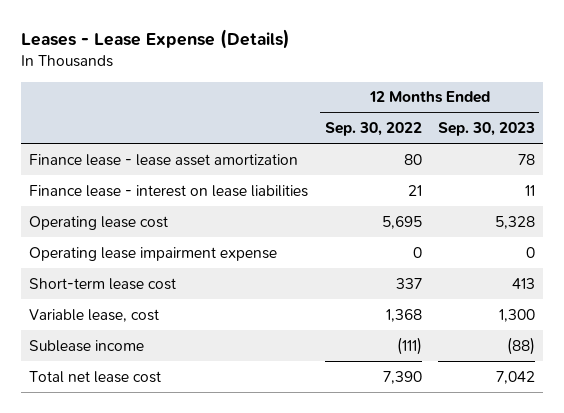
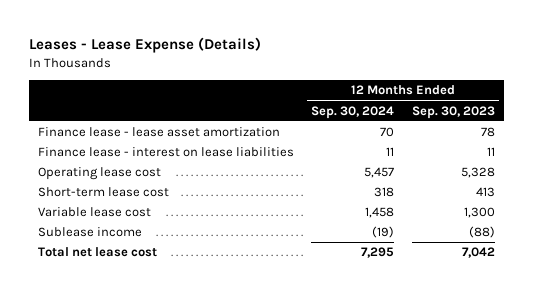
[324,122,422,137] Sep. 30, 2022 -> none
none -> [311,105,395,119] Sep. 30, 2024
[29,246,278,261] Operating lease impairment expense -> none
[29,308,160,322] Variable lease, cost -> [37,207,151,218] Variable lease cost

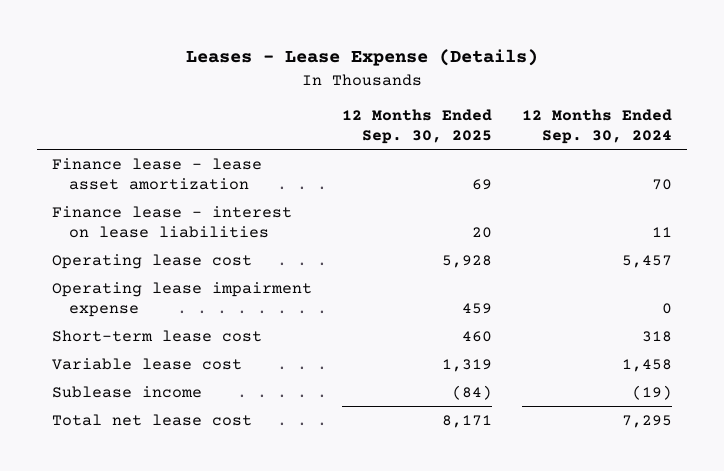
[411,105,495,119] Sep. 30, 2023 -> none
none -> [341,109,492,144] 12 Months Ended Sep. 30, 2025
none -> [51,281,312,317] Operating lease impairment expense

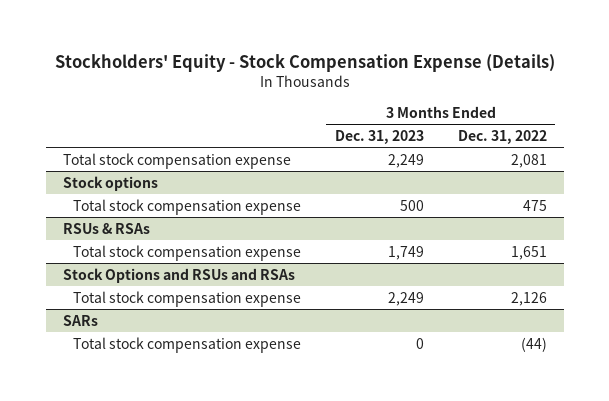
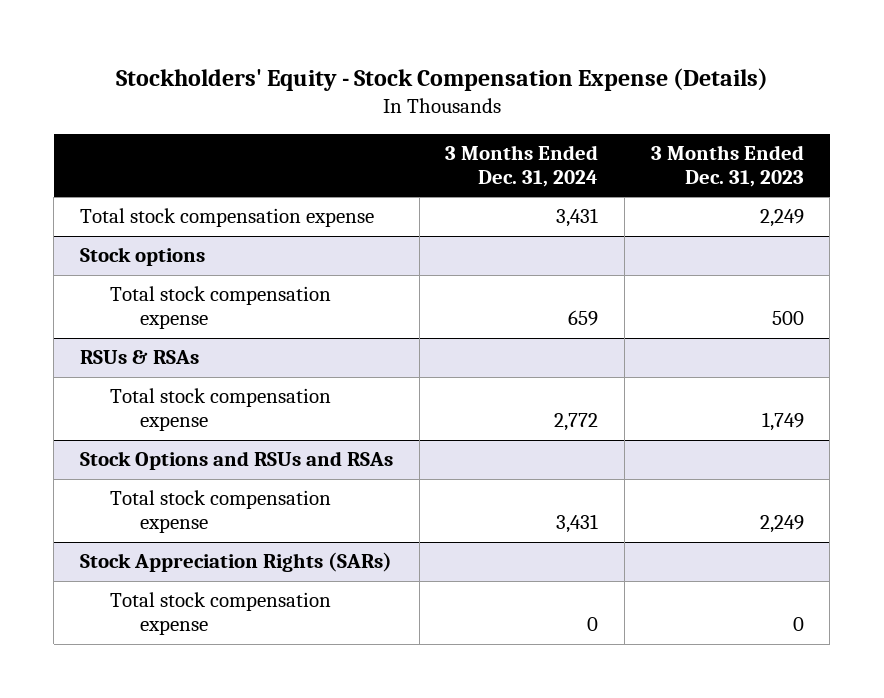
[457,129,547,144] Dec. 31, 2022 -> none
none -> [445,145,599,187] 3 Months Ended Dec. 31, 2024
[62,314,98,326] SARs -> [80,552,393,573] Stock Appreciation Rights (SARs)

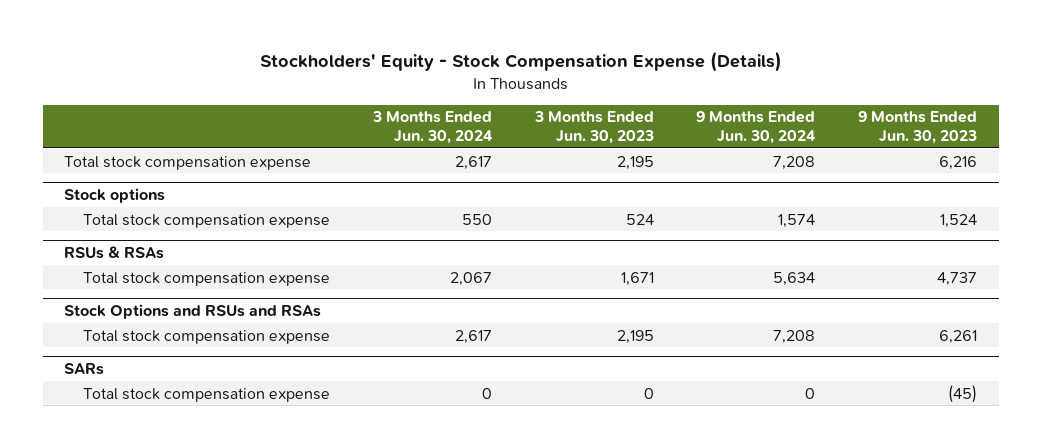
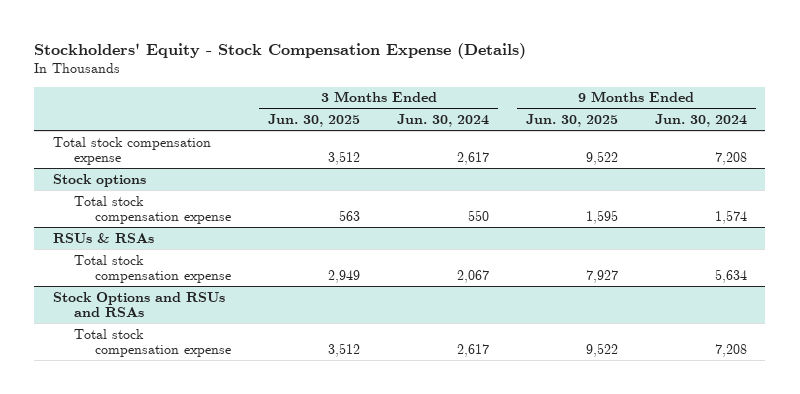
[533,111,654,144] 3 Months Ended Jun. 30, 2023 -> none
[858,111,978,144] 9 Months Ended Jun. 30, 2023 -> none
none -> [268,114,361,128] Jun. 30, 2025
none -> [526,114,619,128] Jun. 30, 2025
[64,362,105,375] SARs -> none
[82,387,330,402] Total stock compensation expense -> none

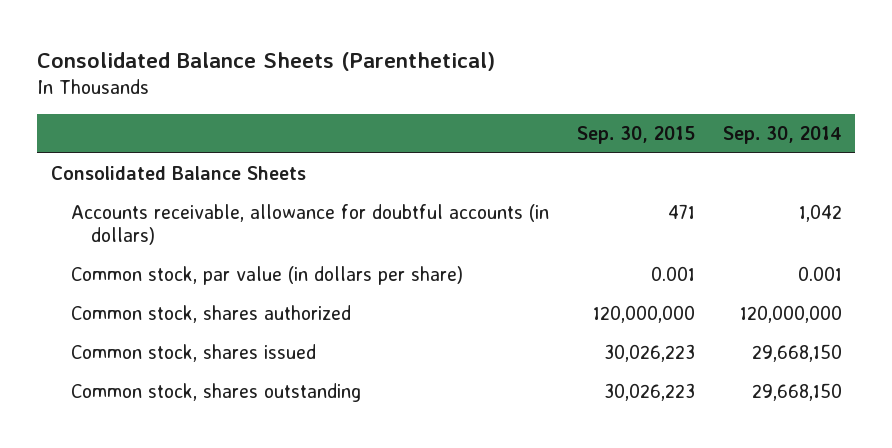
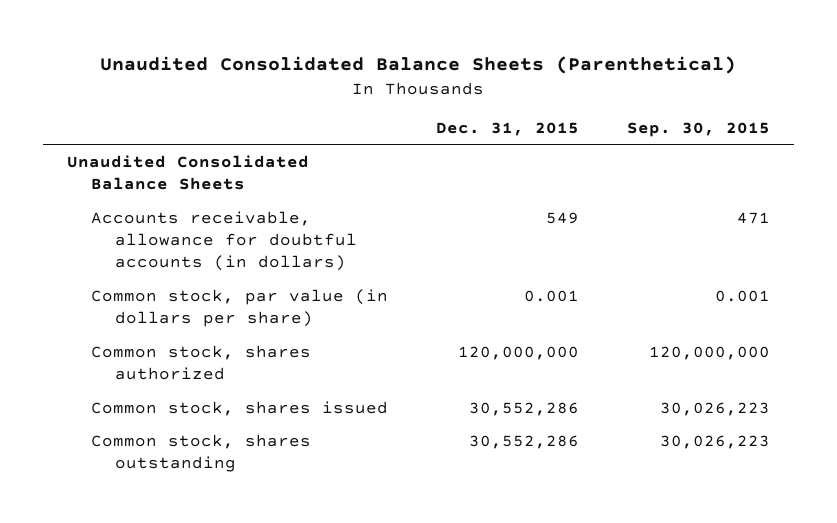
[37,51,496,71] Consolidated Balance Sheets (Parenthetical) -> [100,56,737,75] Unaudited Consolidated Balance Sheets (Parenthetical)
[722,126,842,145] Sep. 30, 2014 -> none
none -> [435,121,579,136] Dec. 31, 2015
[50,165,306,180] Consolidated Balance Sheets -> [67,154,310,190] Unaudited Consolidated Balance Sheets

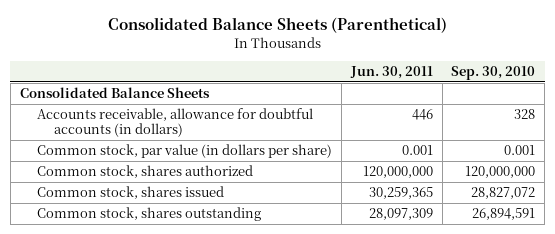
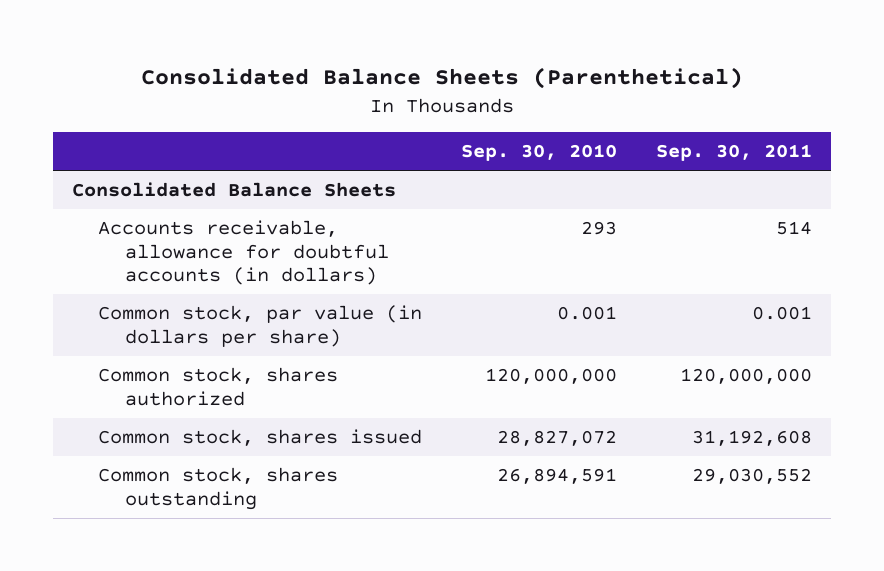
[349,65,433,79] Jun. 30, 2011 -> none
none -> [655,144,812,162] Sep. 30, 2011
[514,109,536,120] 328 -> [581,221,618,236] 293

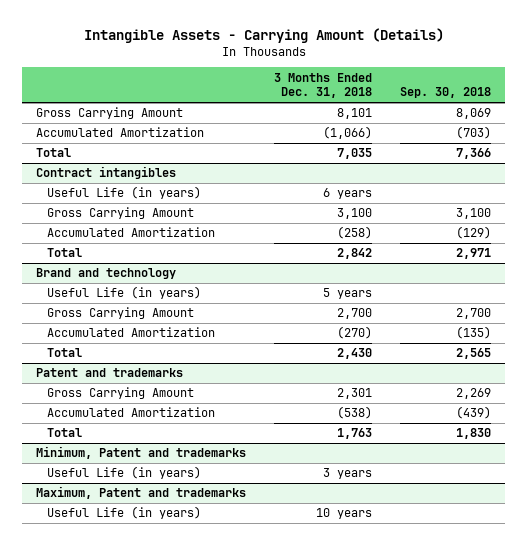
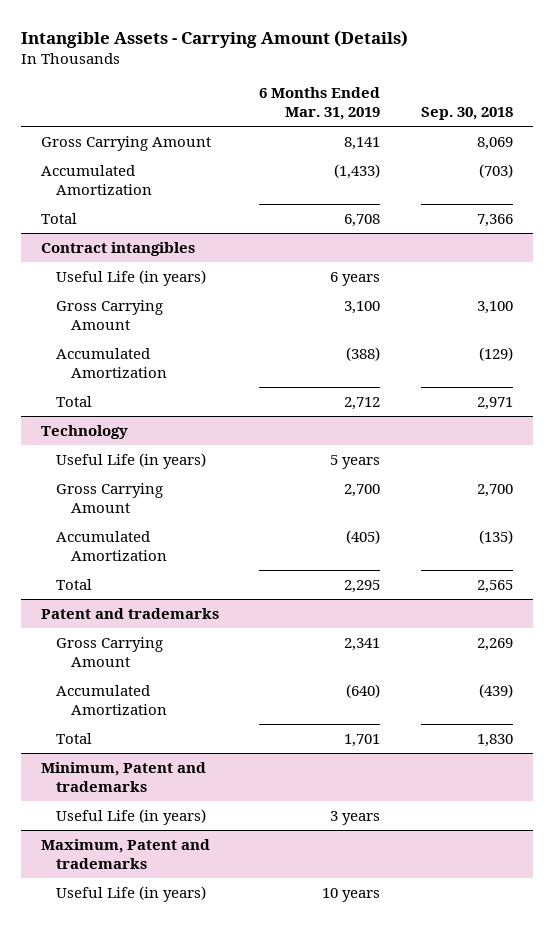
[274,72,373,99] 3 Months Ended Dec. 31, 2018 -> none
none -> [259,87,381,121] 6 Months Ended Mar. 31, 2019
[35,268,176,280] Brand and technology -> [40,424,128,439] Technology

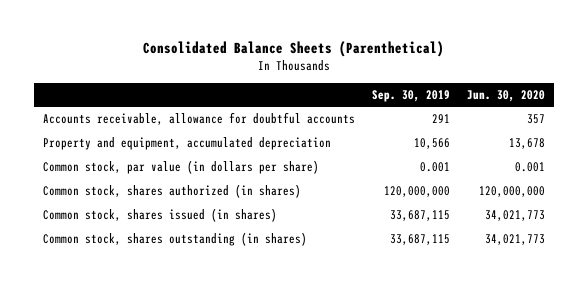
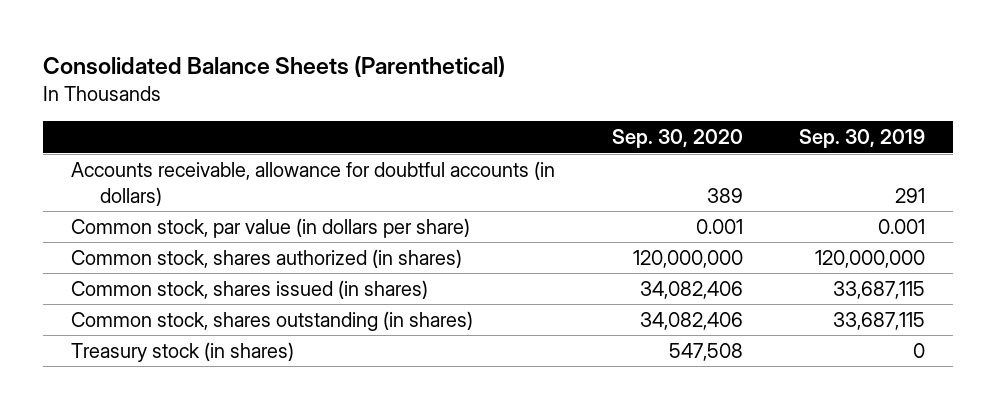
[467,89,546,102] Jun. 30, 2020 -> none
none -> [611,129,743,149] Sep. 30, 2020
[42,137,331,151] Property and equipment, accumulated depreciation -> none
[42,112,355,126] Accounts receivable, allowance for doubtful accounts -> [71,161,556,206] Accounts receivable, allowance for doubtful accounts (in dollars)
none -> [71,342,295,363] Treasury stock (in shares)

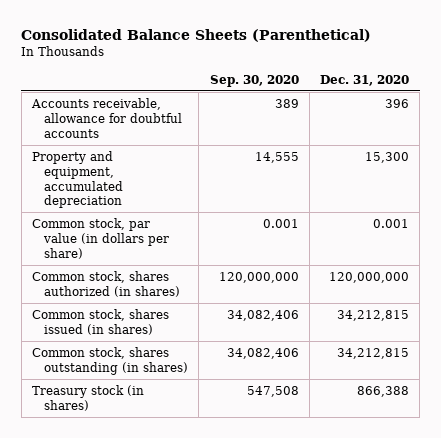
[799,129,926,149] Sep. 30, 2019 -> none
none -> [319,74,409,86] Dec. 31, 2020
[71,161,556,206] Accounts receivable, allowance for doubtful accounts (in dollars) -> [30,97,183,138] Accounts receivable, allowance for doubtful accounts
none -> [31,150,124,209] Property and equipment, accumulated depreciation

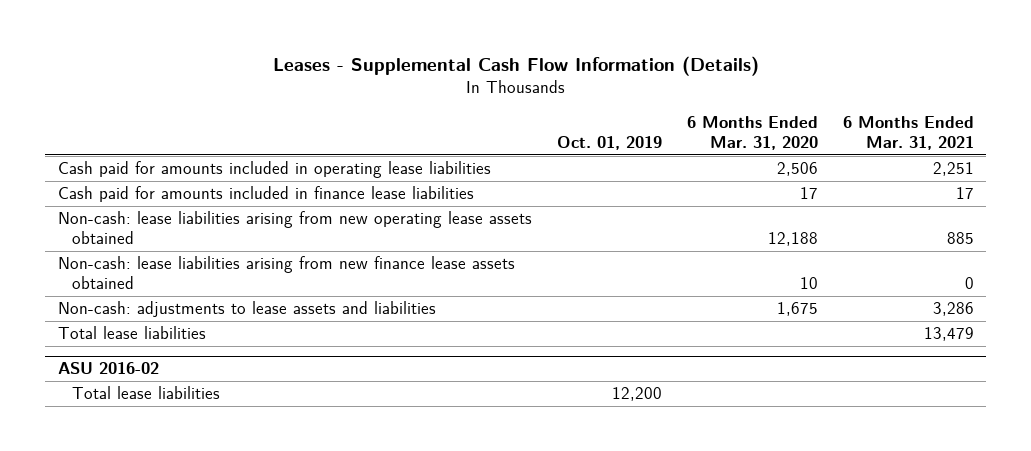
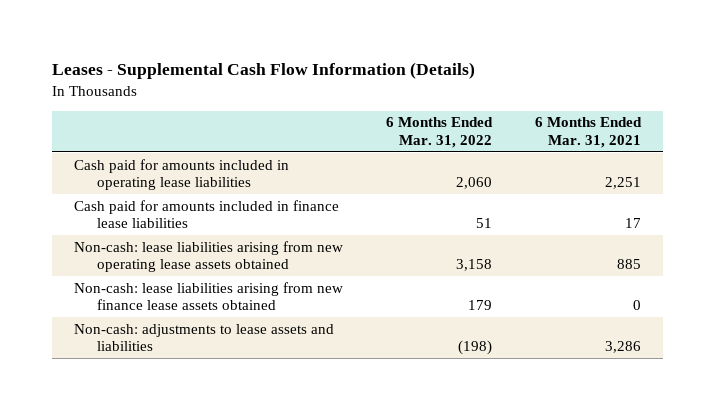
[556,136,662,151] Oct. 01, 2019 -> none
[686,116,818,151] 6 Months Ended Mar. 31, 2020 -> none
none -> [386,117,494,148] 6 Months Ended Mar. 31, 2022
[57,326,206,340] Total lease liabilities -> none
[57,362,159,375] ASU 2016-02 -> none
[72,386,221,400] Total lease liabilities -> none

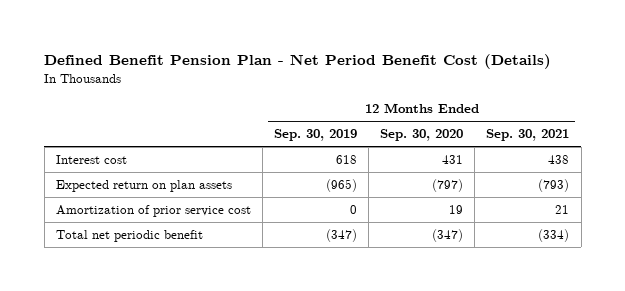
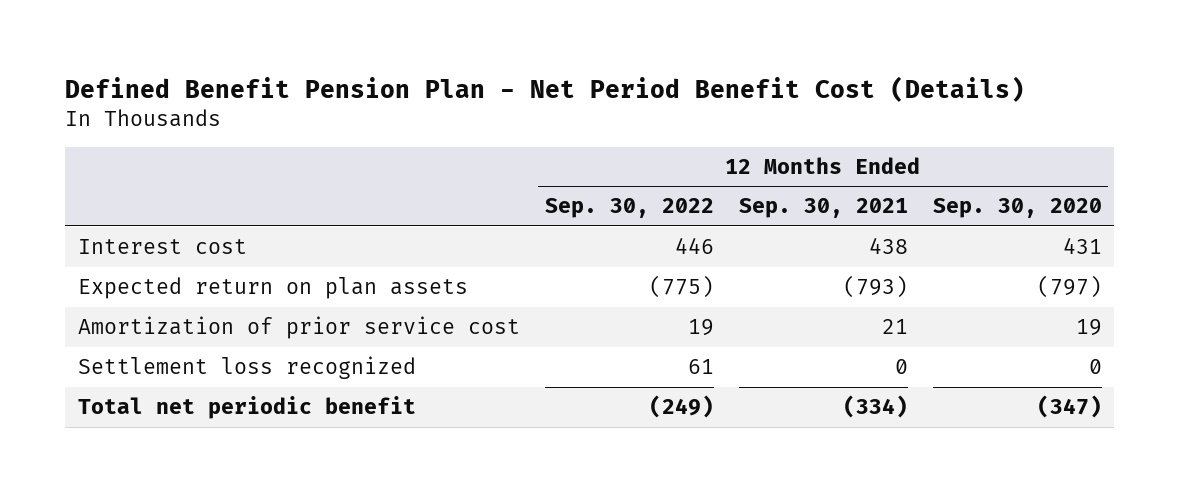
[274,129,358,142] Sep. 30, 2019 -> none
none -> [544,198,714,219] Sep. 30, 2022
none -> [77,356,416,380] Settlement loss recognized

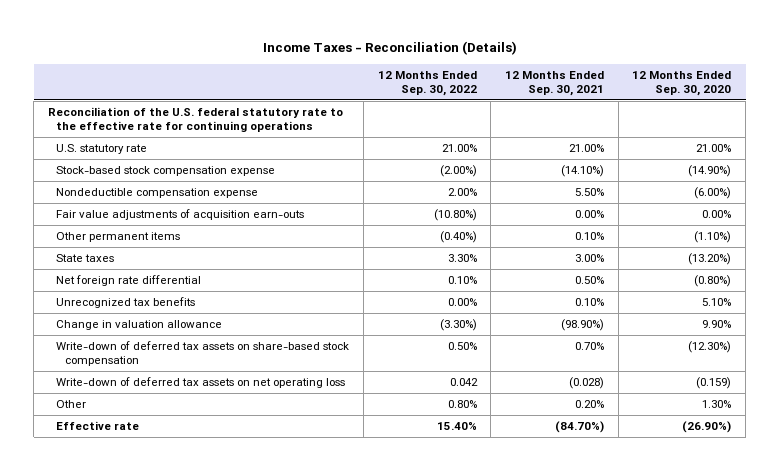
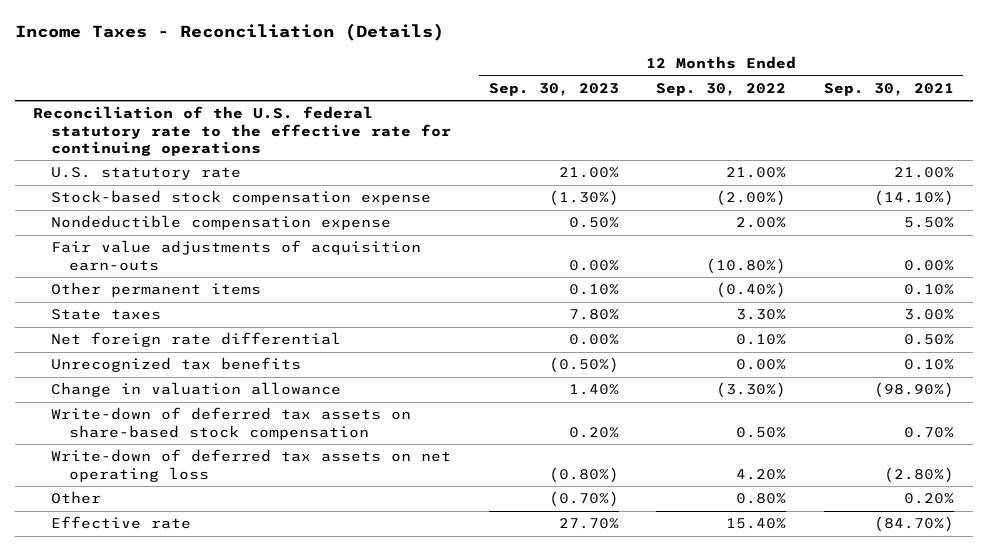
[632,70,732,96] 12 Months Ended Sep. 30, 2020 -> none
none -> [488,82,619,96] Sep. 30, 2023
[449,378,478,387] 0.042 -> [736,468,787,480] 4.20%
[568,377,604,390] (0.028) -> [883,466,954,483] (2.80%)

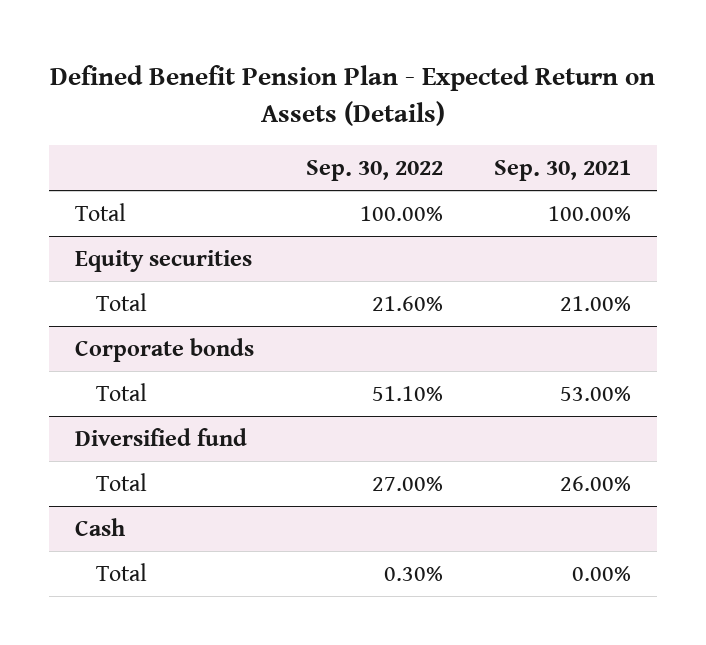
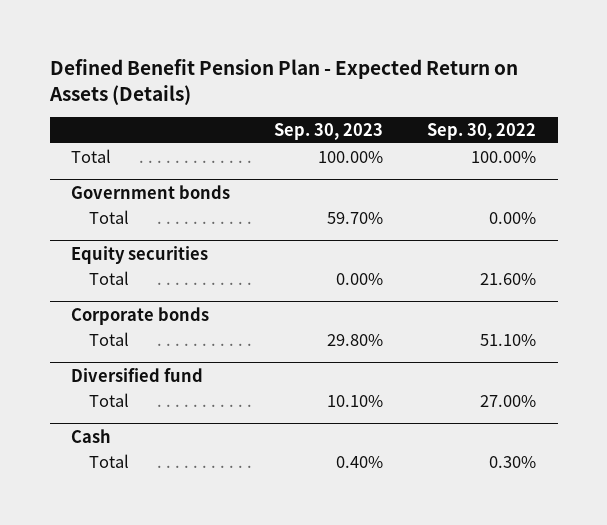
[494,159,632,181] Sep. 30, 2021 -> none
none -> [274,123,384,141] Sep. 30, 2023
none -> [71,184,231,199] Government bonds
none -> [88,209,129,224] Total

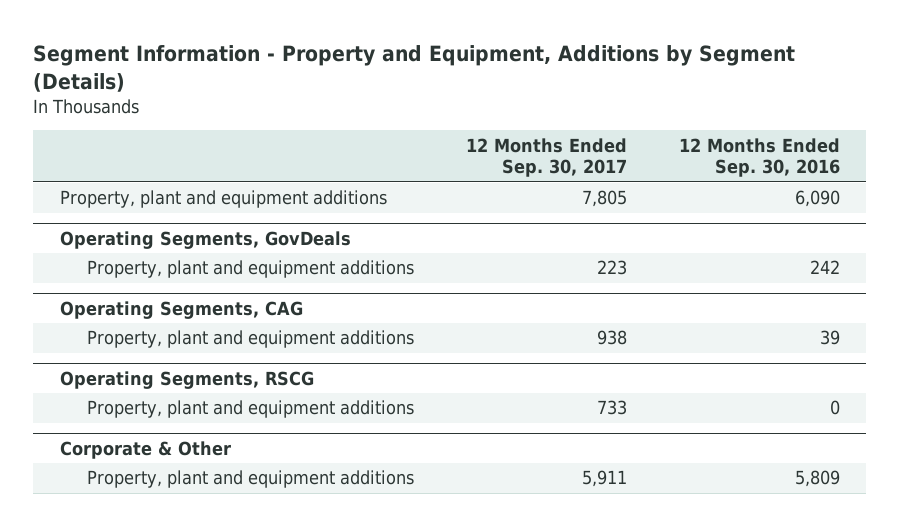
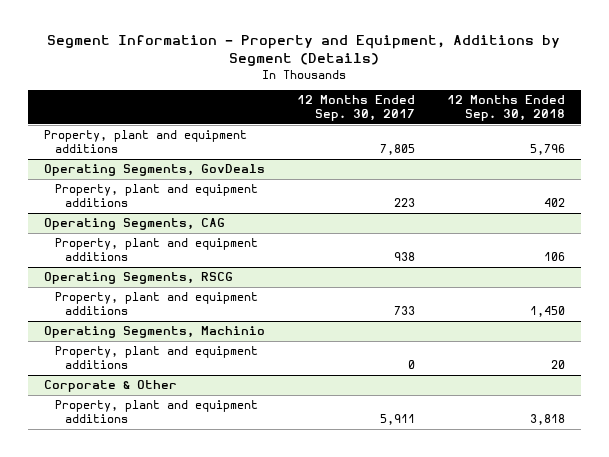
[679,137,841,178] 12 Months Ended Sep. 30, 2016 -> none
none -> [447,95,566,122] 12 Months Ended Sep. 30, 2018
none -> [43,326,265,339] Operating Segments, Machinio
none -> [54,346,258,370] Property, plant and equipment additions

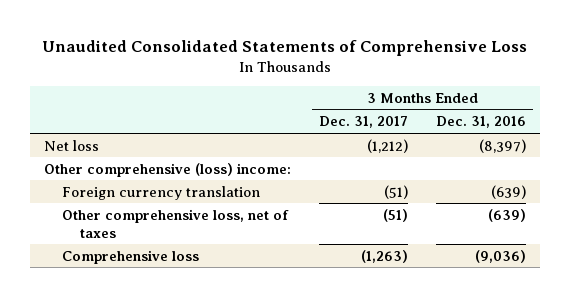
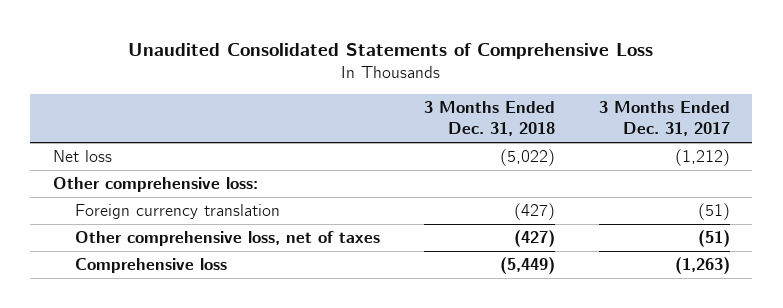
[436,116,527,129] Dec. 31, 2016 -> none
none -> [423,101,555,137] 3 Months Ended Dec. 31, 2018
[43,162,291,177] Other comprehensive (loss) income: -> [52,177,258,193] Other comprehensive loss:

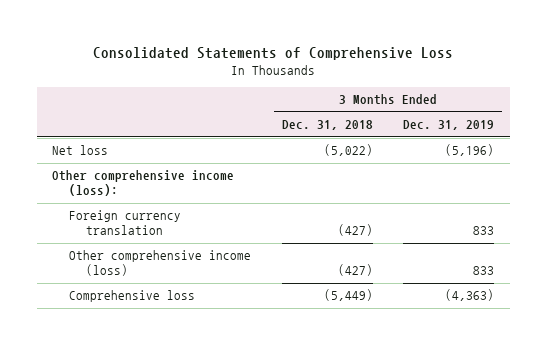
[128,42,654,59] Unaudited Consolidated Statements of Comprehensive Loss -> [93,46,454,60] Consolidated Statements of Comprehensive Loss
[599,101,731,137] 3 Months Ended Dec. 31, 2017 -> none
none -> [403,120,495,131] Dec. 31, 2019
[52,177,258,193] Other comprehensive loss: -> [52,170,235,197] Other comprehensive income (loss):
[74,231,380,247] Other comprehensive loss, net of taxes -> [69,250,252,277] Other comprehensive income (loss)

